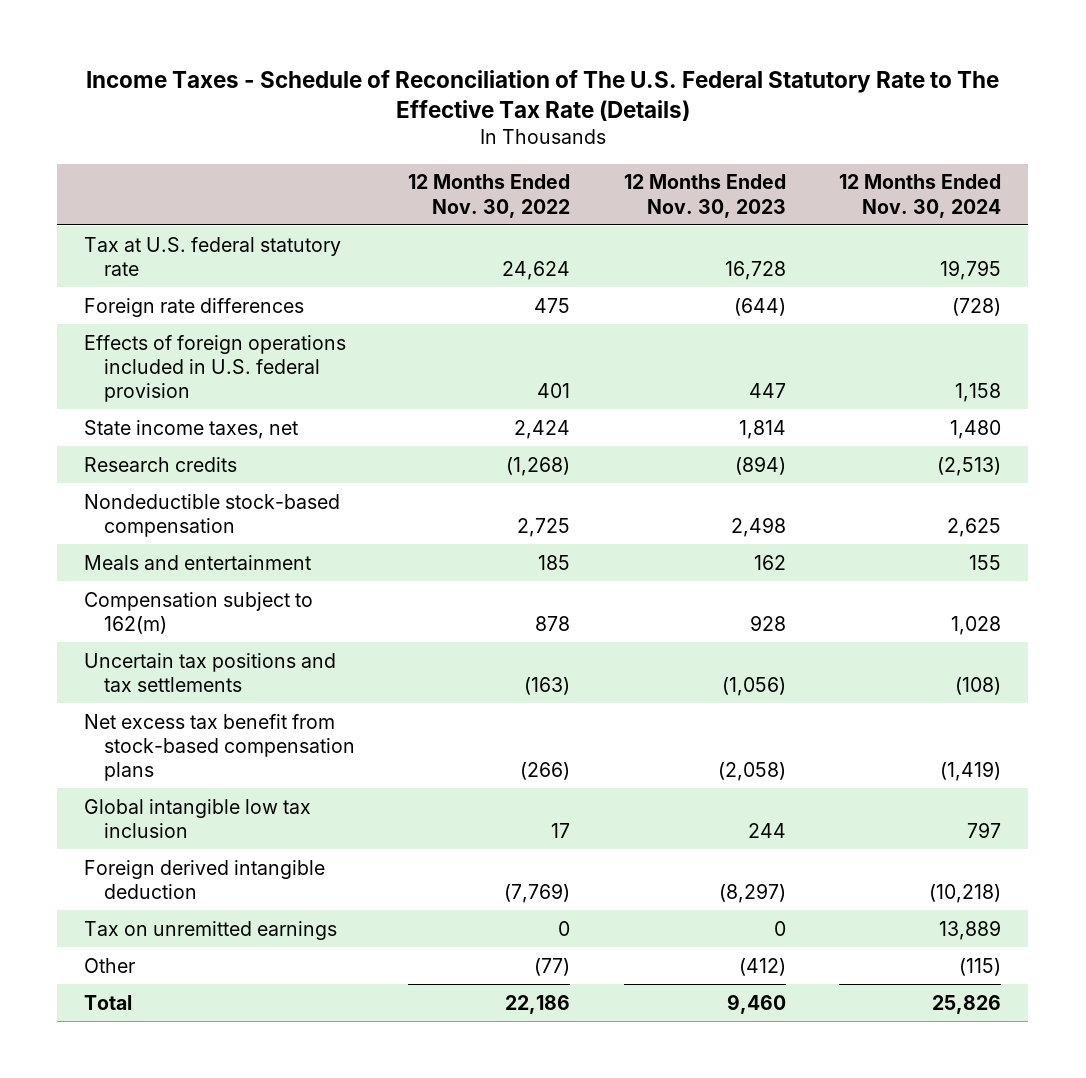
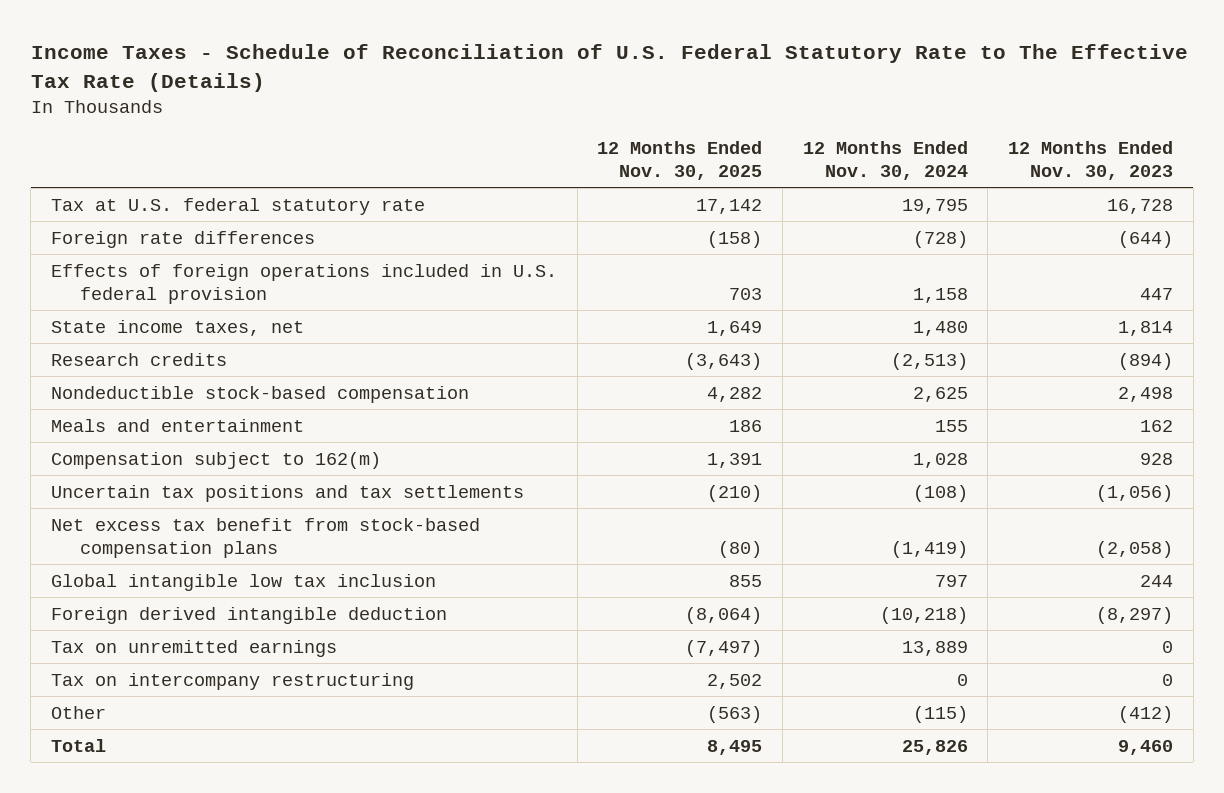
[85,69,999,122] Income Taxes - Schedule of Reconciliation of The U.S. Federal Statutory Rate to The Effective Tax Rate (Details) -> [30,44,1188,93] Income Taxes - Schedule of Reconciliation of U.S. Federal Statutory Rate to The Effective Tax Rate (Details)
[408,174,571,218] 12 Months Ended Nov. 30, 2022 -> none
none -> [597,141,763,180] 12 Months Ended Nov. 30, 2025
none -> [51,672,415,690] Tax on intercompany restructuring

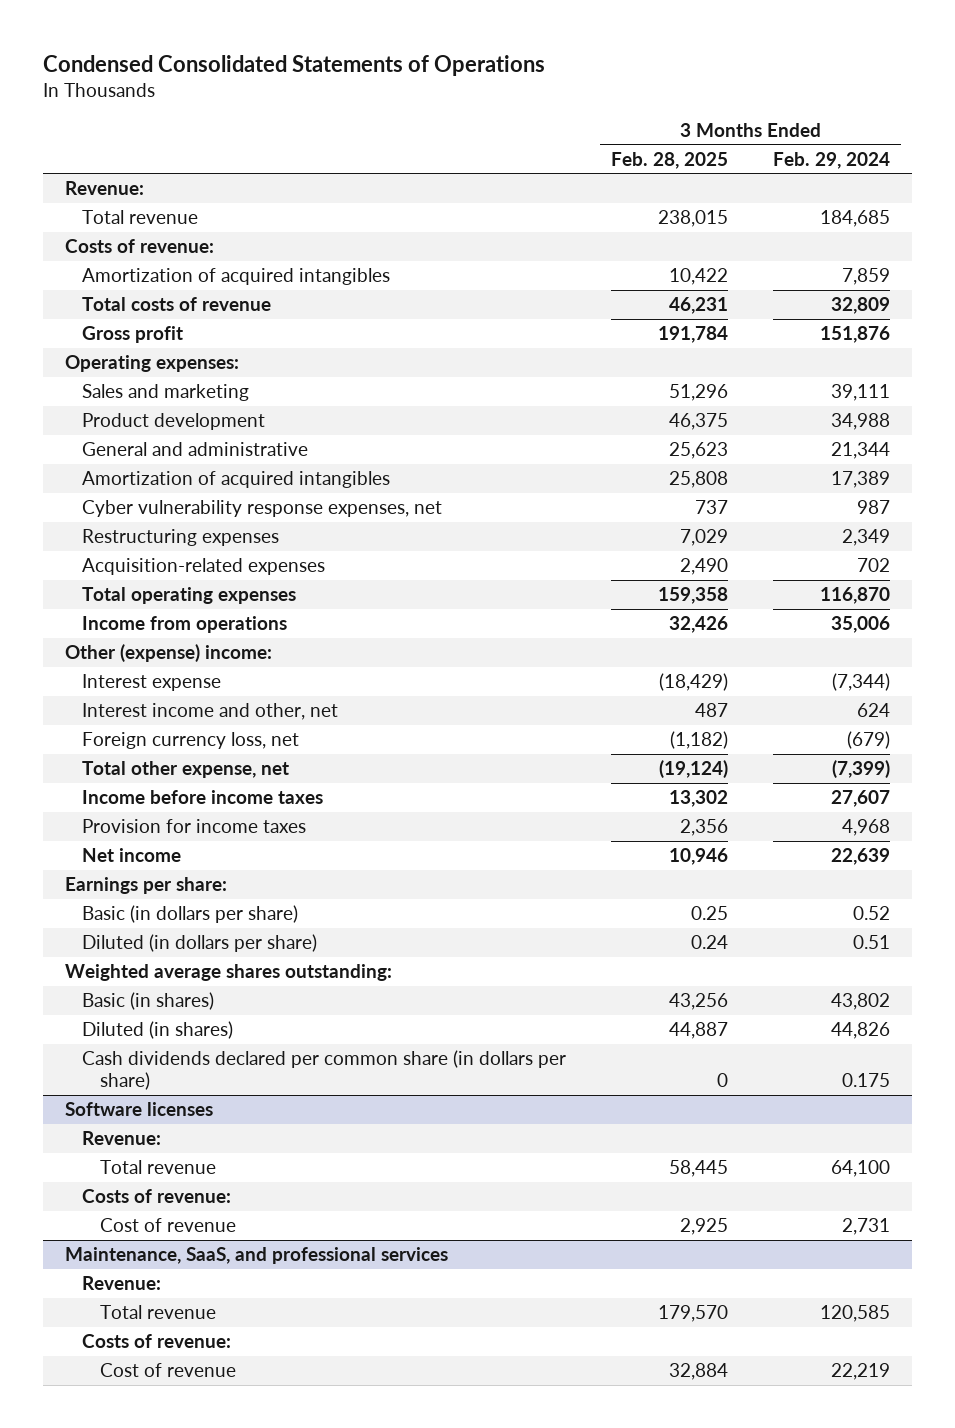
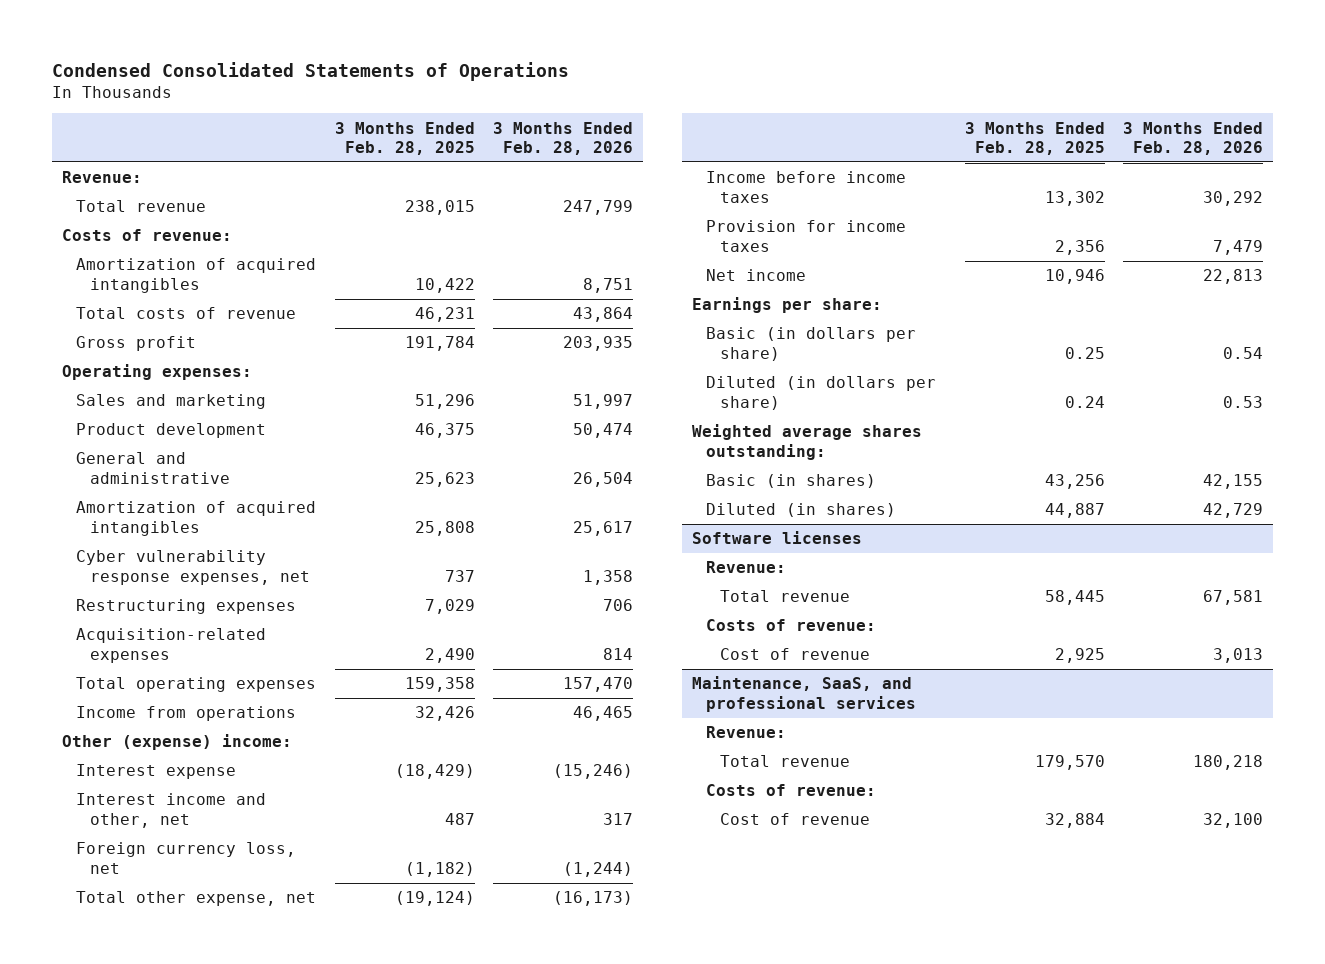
[773,151,891,169] Feb. 29, 2024 -> none
none -> [493,121,634,156] 3 Months Ended Feb. 28, 2026
[82,1050,567,1090] Cash dividends declared per common share (in dollars per share) -> none

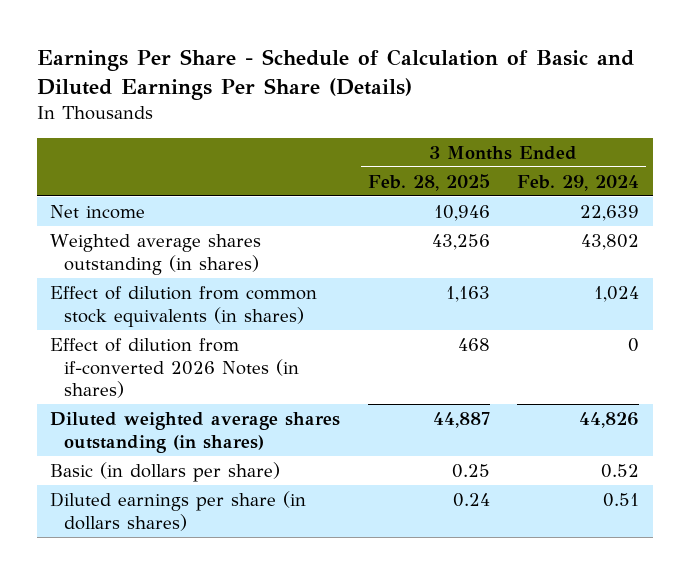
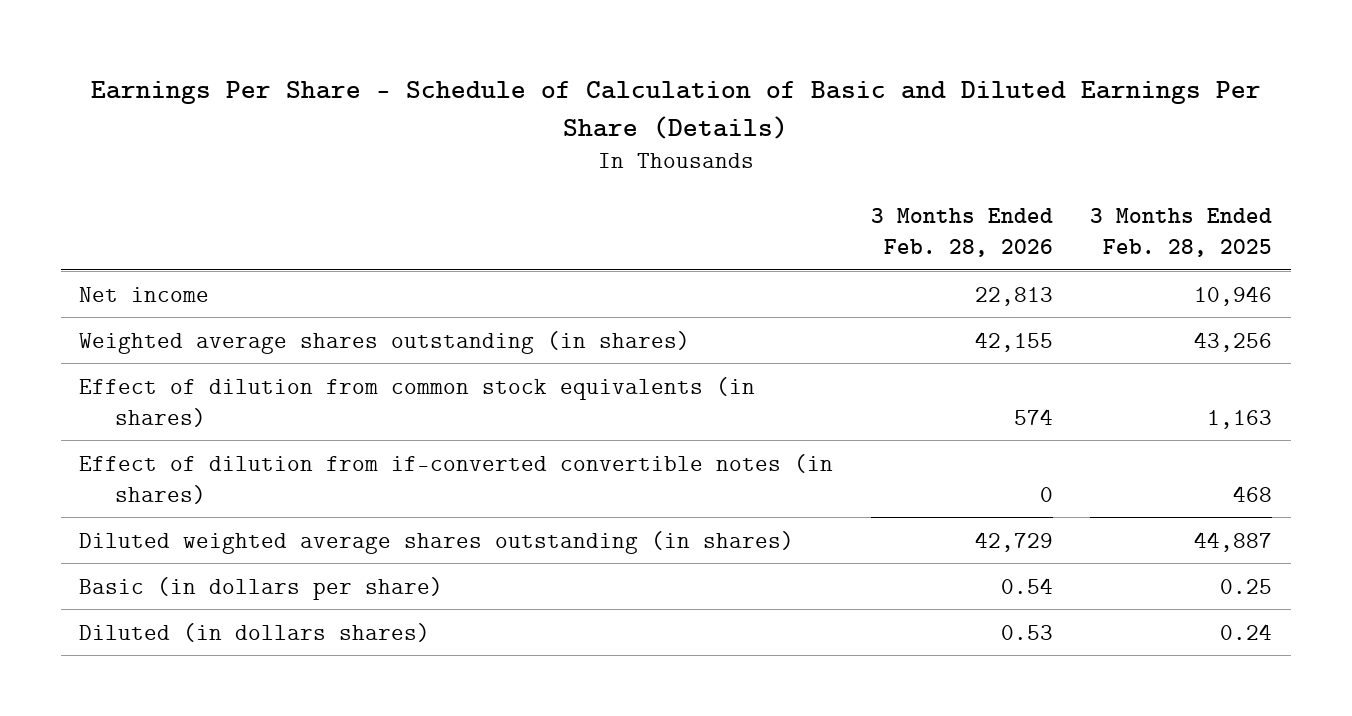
[516,174,639,191] Feb. 29, 2024 -> none
none -> [870,207,1053,257] 3 Months Ended Feb. 28, 2026
[50,337,299,399] Effect of dilution from if-converted 2026 Notes (in shares) -> [79,453,834,504] Effect of dilution from if-converted convertible notes (in shares)
[50,490,307,531] Diluted earnings per share (in dollars shares) -> [79,622,431,642] Diluted (in dollars shares)

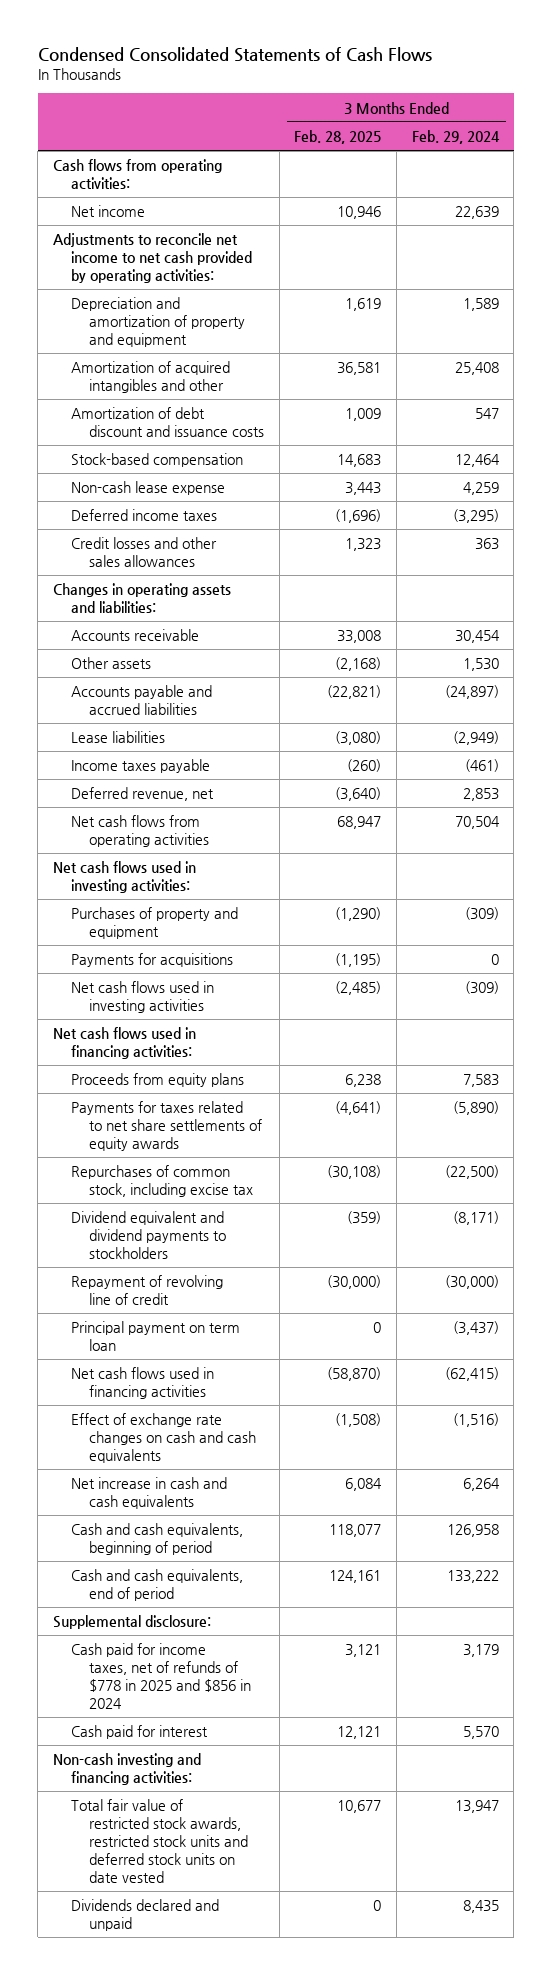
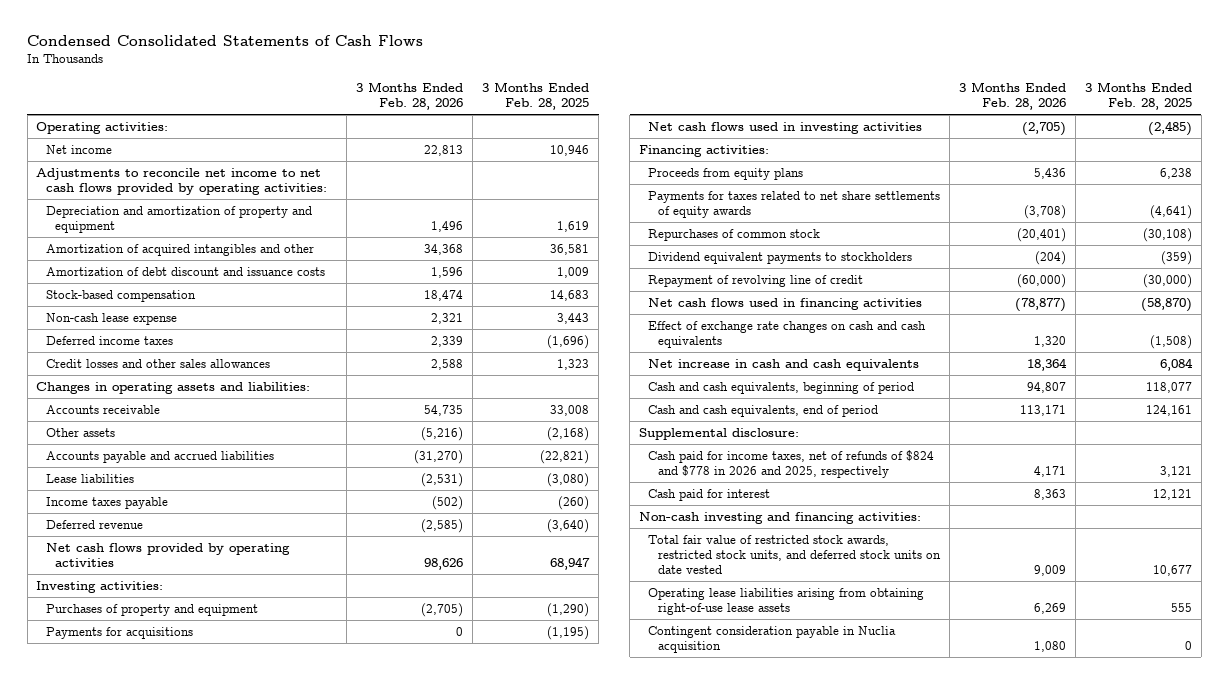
[411,130,500,145] Feb. 29, 2024 -> none
none -> [356,81,464,110] 3 Months Ended Feb. 28, 2026
[52,159,222,190] Cash flows from operating activities: -> [36,122,169,135] Operating activities:
[52,233,252,283] Adjustments to reconcile net income to net cash provided by operating activities: -> [36,168,327,195] Adjustments to reconcile net income to net cash flows provided by operating activities:
[70,787,214,802] Deferred revenue, net -> [45,520,143,530] Deferred revenue
[70,815,209,848] Net cash flows from operating activities -> [45,543,290,567] Net cash flows provided by operating activities
[52,861,196,894] Net cash flows used in investing activities: -> [36,581,164,594] Investing activities:
[52,1027,196,1060] Net cash flows used in financing activities: -> [639,145,770,158] Financing activities:
[70,1165,253,1198] Repurchases of common stock, including excise tax -> [648,229,821,242] Repurchases of common stock
[70,1211,226,1259] Dividend equivalent and dividend payments to stockholders -> [648,252,913,265] Dividend equivalent payments to stockholders
[70,1321,240,1352] Principal payment on term loan -> none
[70,1643,251,1709] Cash paid for income taxes, net of refunds of $778 in 2025 and $856 in 2024 -> [648,450,935,478] Cash paid for income taxes, net of refunds of $824 and $778 in 2026 and 2025, respectively
[70,1899,219,1932] Dividends declared and unpaid -> none
[70,1799,248,1883] Total fair value of restricted stock awards, restricted stock units and deferred stock units on date vested -> [648,535,941,574] Total fair value of restricted stock awards, restricted stock units, and deferred stock units on date vested
none -> [648,588,925,615] Operating lease liabilities arising from obtaining right-of-use lease assets
none -> [648,626,897,653] Contingent consideration payable in Nuclia acquisition

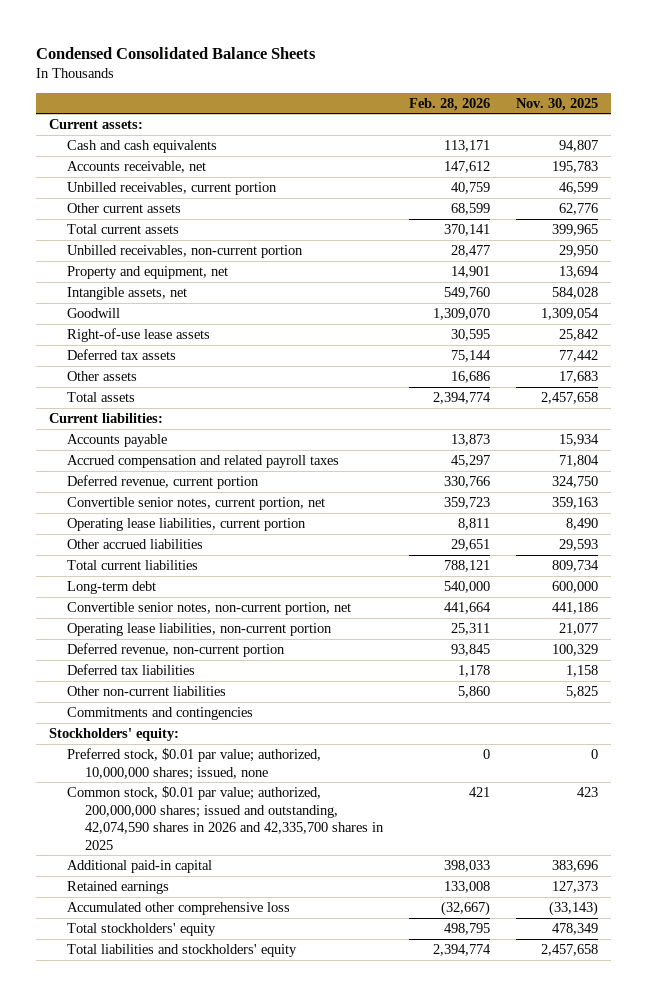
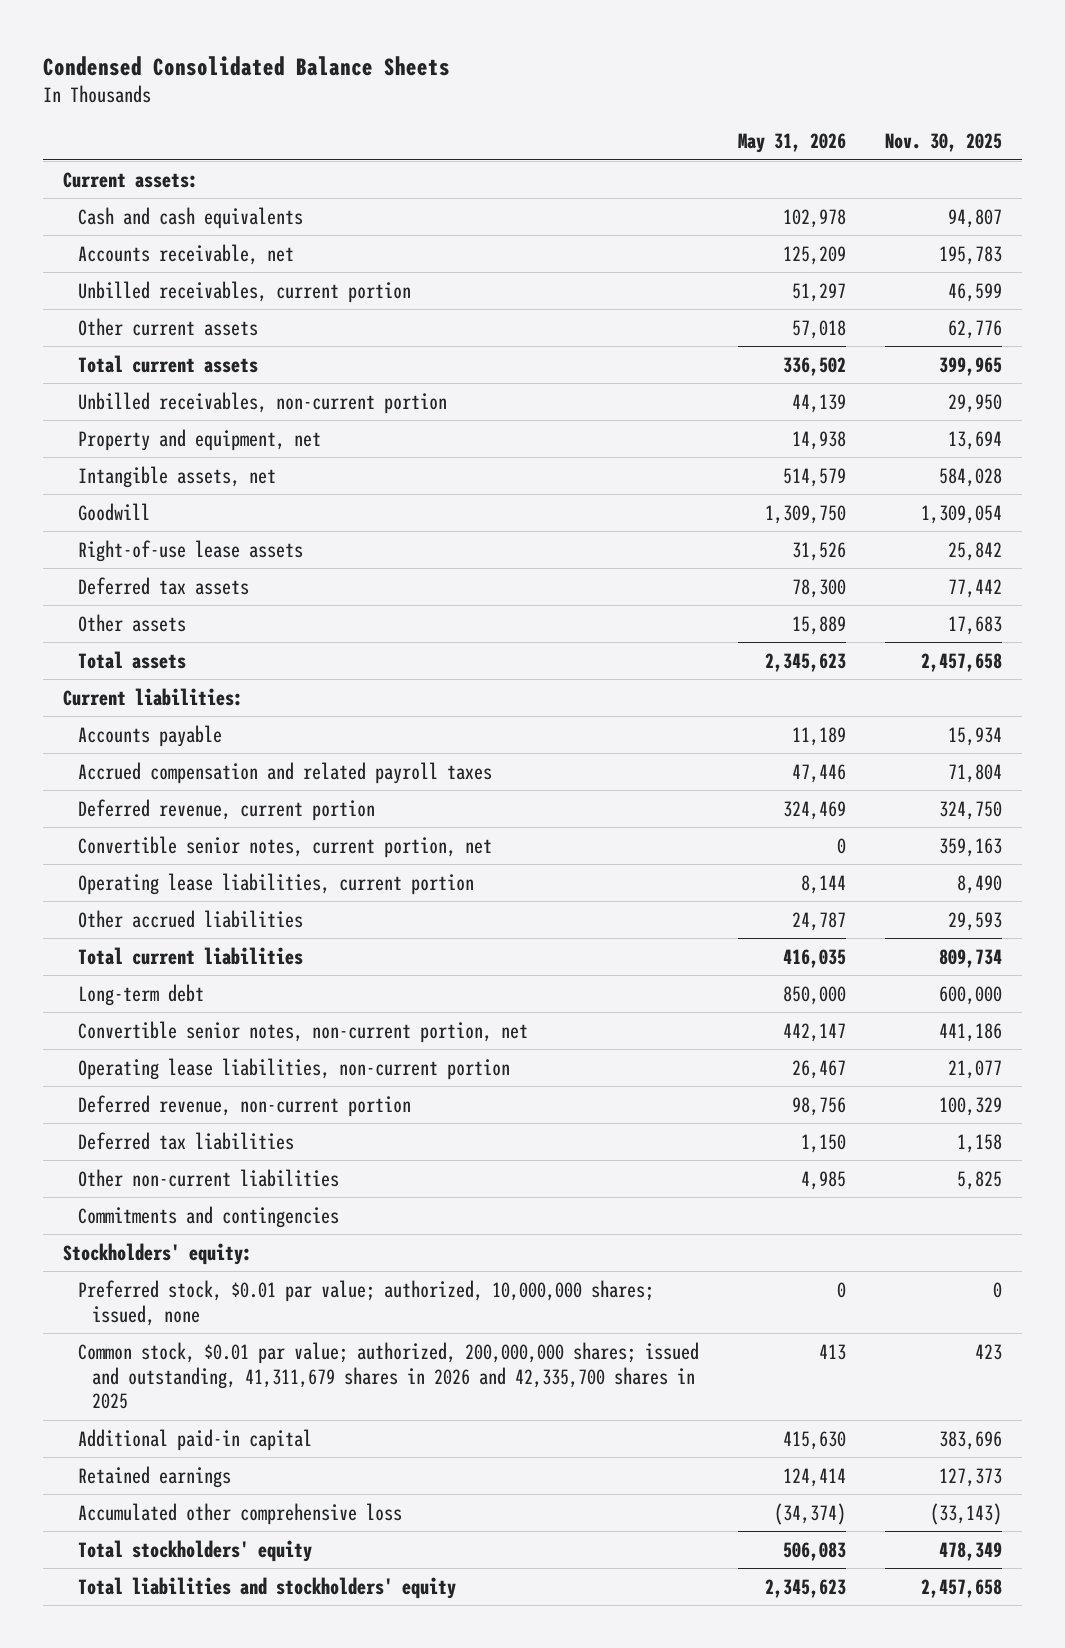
[409,97,491,111] Feb. 28, 2026 -> none
none -> [737,133,846,154] May 31, 2026
[67,786,385,850] Common stock, $0.01 par value; authorized, 200,000,000 shares; issued and outstanding, 42,074,590 shares in 2026 and 42,335,700 shares in 2025 -> [77,1341,699,1410] Common stock, $0.01 par value; authorized, 200,000,000 shares; issued and outstanding, 41,311,679 shares in 2026 and 42,335,700 shares in 2025

